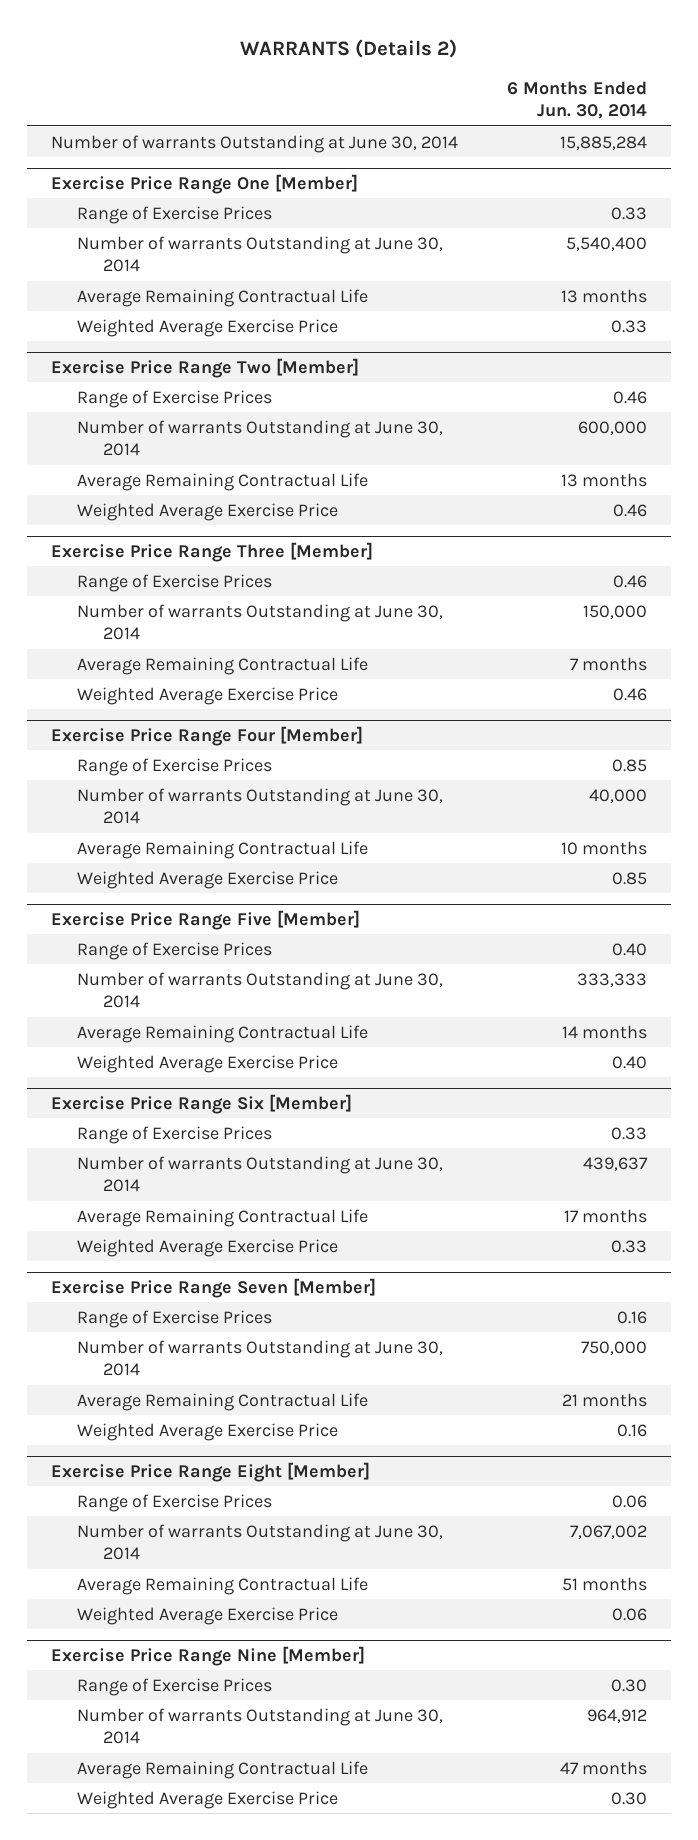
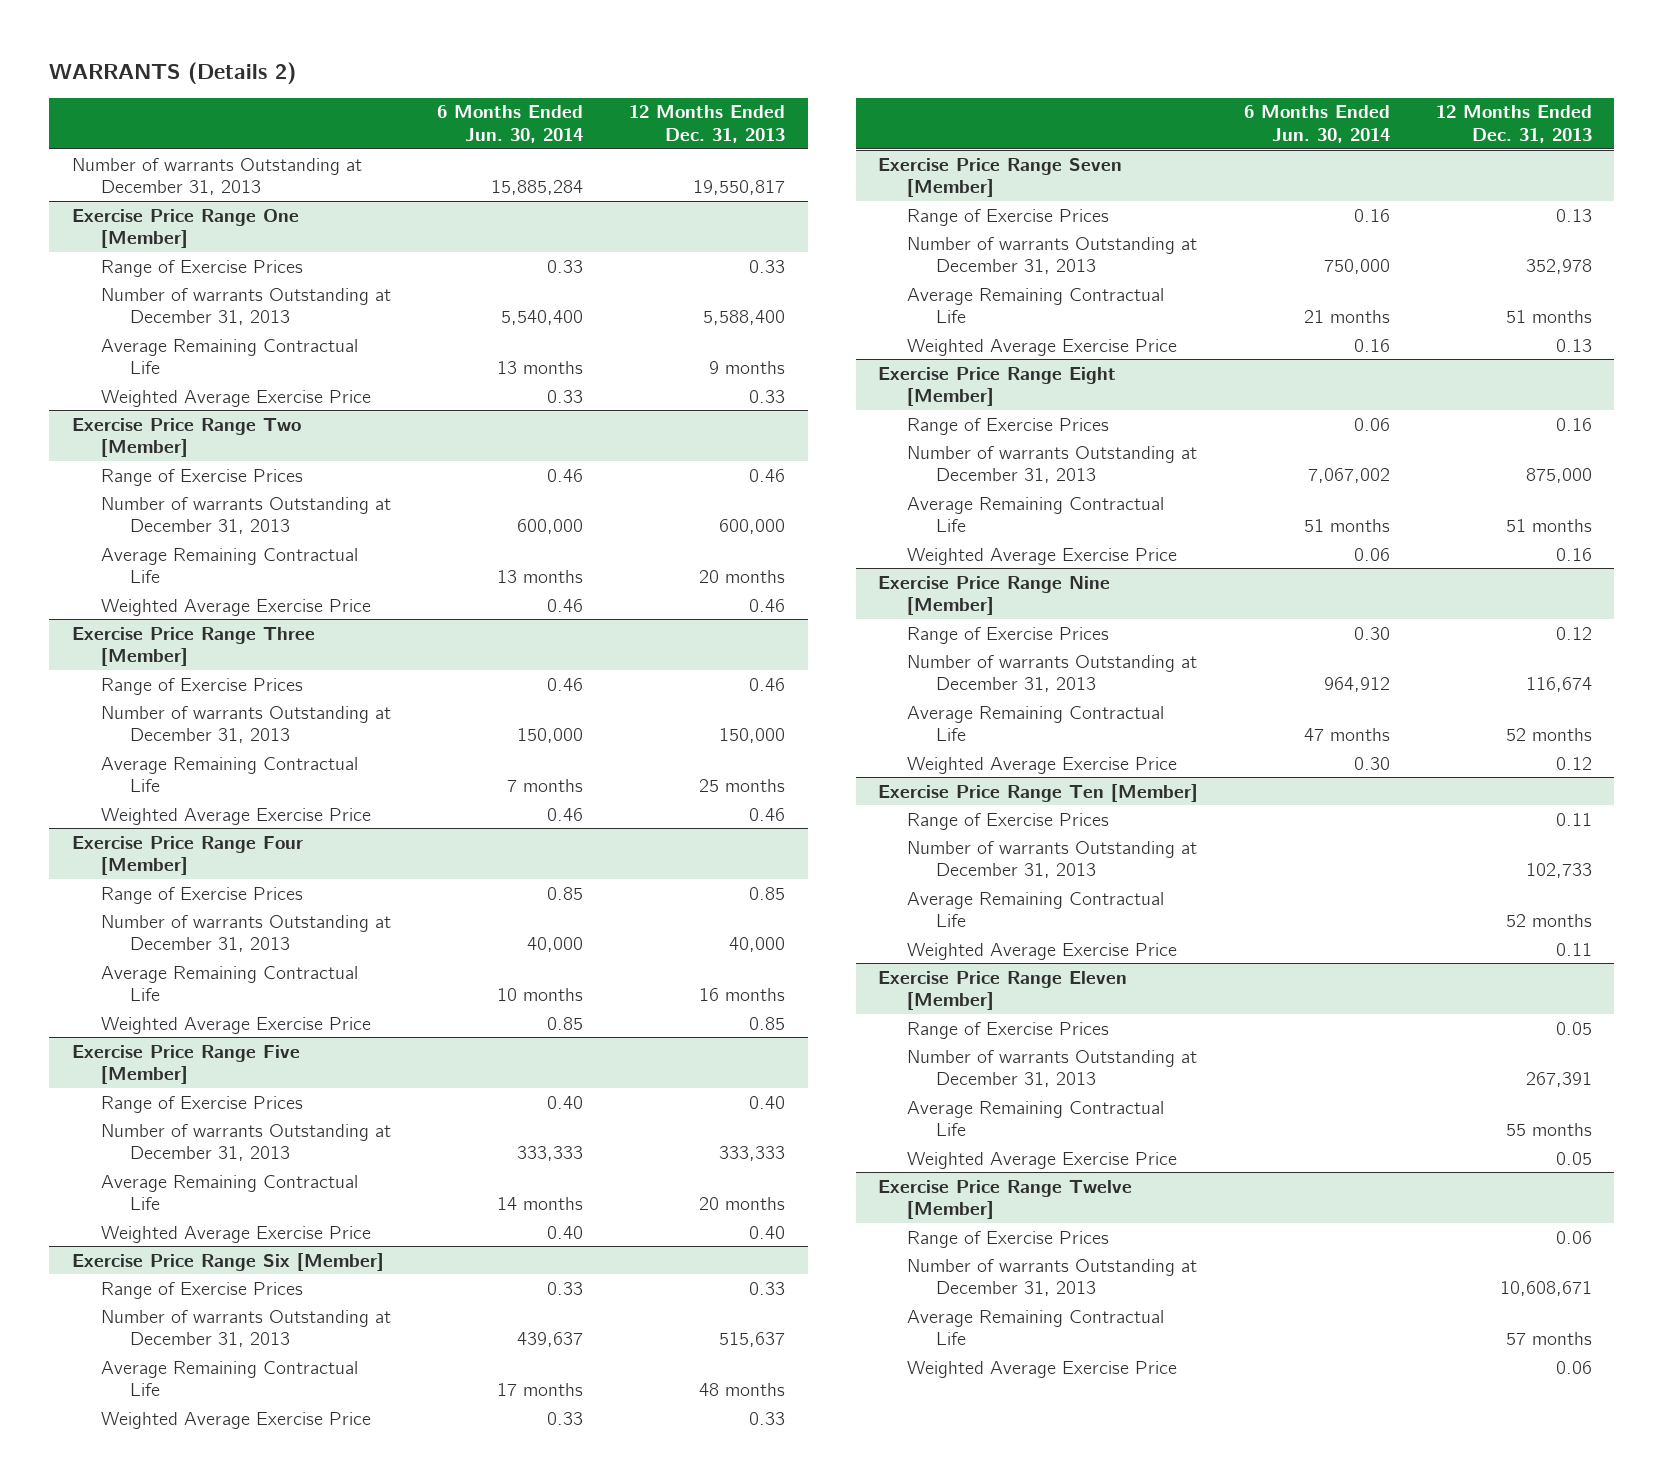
none -> [628,105,785,144] 12 Months Ended Dec. 31, 2013
[51,134,459,153] Number of warrants Outstanding at June 30, 2014 -> [71,157,362,196] Number of warrants Outstanding at December 31, 2013
[77,235,444,273] Number of warrants Outstanding at June 30, 2014 -> [100,287,391,326] Number of warrants Outstanding at December 31, 2013
[77,419,444,457] Number of warrants Outstanding at June 30, 2014 -> [100,496,391,535] Number of warrants Outstanding at December 31, 2013
[77,603,444,641] Number of warrants Outstanding at June 30, 2014 -> [100,705,391,744] Number of warrants Outstanding at December 31, 2013
[77,787,444,825] Number of warrants Outstanding at June 30, 2014 -> [100,914,391,953] Number of warrants Outstanding at December 31, 2013
[77,971,444,1009] Number of warrants Outstanding at June 30, 2014 -> [100,1123,391,1162] Number of warrants Outstanding at December 31, 2013
[77,1155,444,1193] Number of warrants Outstanding at June 30, 2014 -> [100,1309,391,1348] Number of warrants Outstanding at December 31, 2013
[77,1339,444,1377] Number of warrants Outstanding at June 30, 2014 -> [907,236,1198,275] Number of warrants Outstanding at December 31, 2013
[77,1523,444,1561] Number of warrants Outstanding at June 30, 2014 -> [907,445,1198,484] Number of warrants Outstanding at December 31, 2013
[77,1707,444,1745] Number of warrants Outstanding at June 30, 2014 -> [907,654,1198,693] Number of warrants Outstanding at December 31, 2013
none -> [878,783,1199,802] Exercise Price Range Ten [Member]
none -> [907,812,1110,830] Range of Exercise Prices
none -> [907,840,1198,879] Number of warrants Outstanding at December 31, 2013
none -> [907,891,1165,928] Average Remaining Contractual Life
none -> [907,942,1178,960] Weighted Average Exercise Price
none -> [878,970,1128,1011] Exercise Price Range Eleven [Member]
none -> [907,1021,1110,1039] Range of Exercise Prices
none -> [907,1049,1198,1088] Number of warrants Outstanding at December 31, 2013
none -> [907,1100,1165,1137] Average Remaining Contractual Life
none -> [907,1151,1178,1169] Weighted Average Exercise Price
none -> [878,1179,1133,1220] Exercise Price Range Twelve [Member]
none -> [907,1230,1110,1248] Range of Exercise Prices
none -> [907,1258,1198,1297] Number of warrants Outstanding at December 31, 2013
none -> [907,1309,1165,1346] Average Remaining Contractual Life
none -> [907,1360,1178,1378] Weighted Average Exercise Price

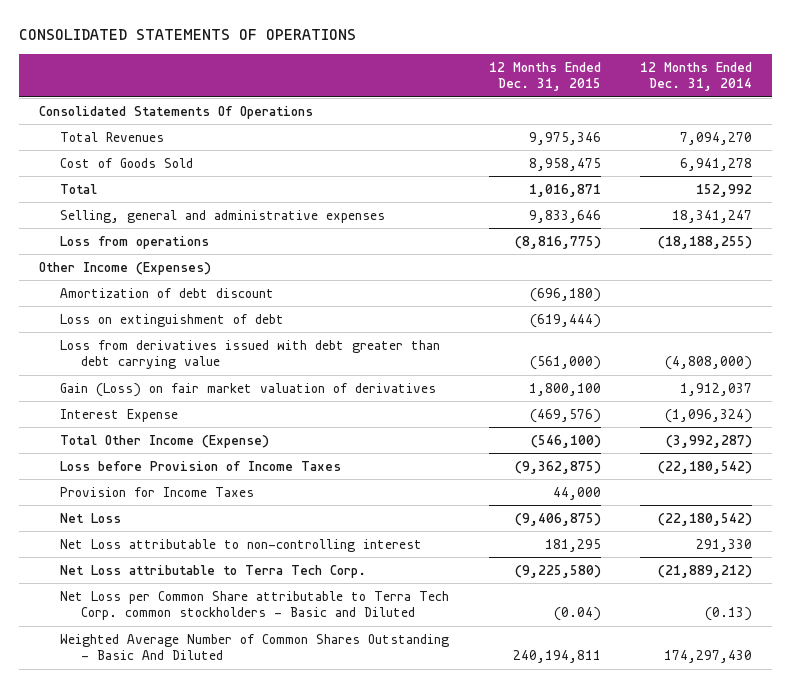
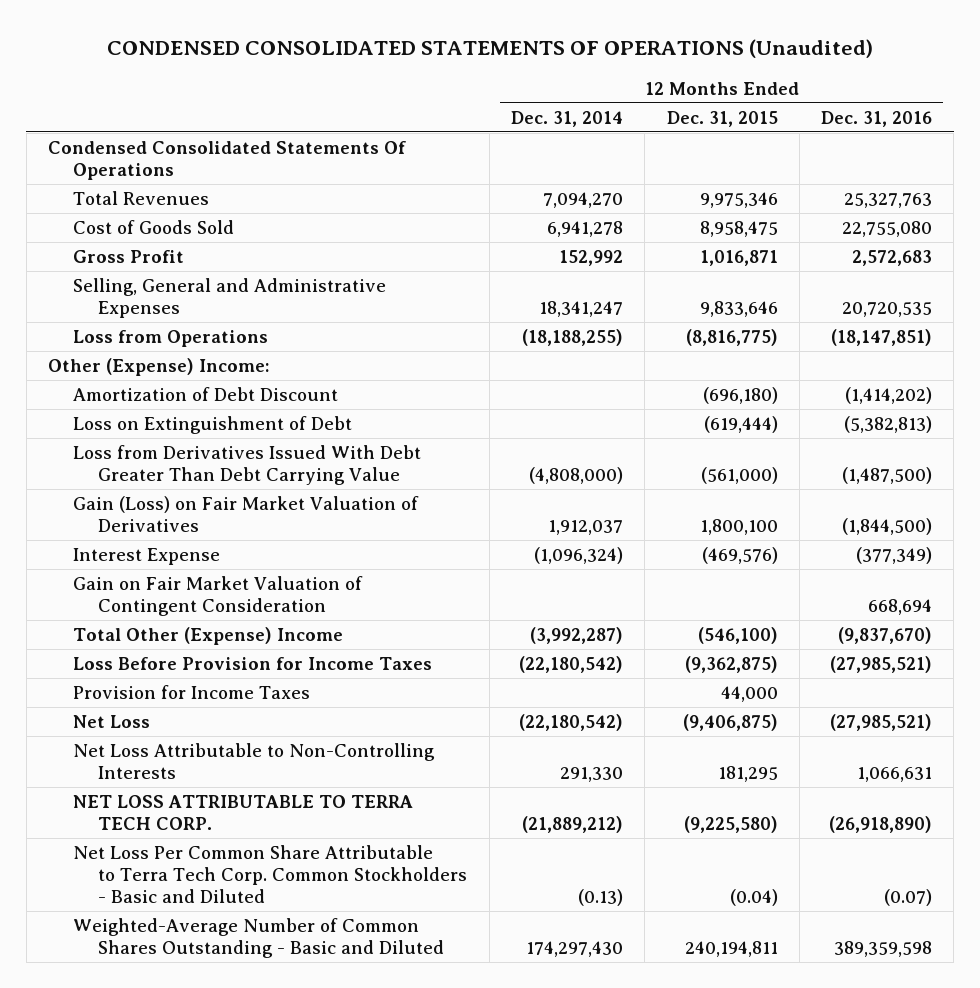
[19,29,357,41] CONSOLIDATED STATEMENTS OF OPERATIONS -> [107,38,874,58] CONDENSED CONSOLIDATED STATEMENTS OF OPERATIONS (Unaudited)
none -> [821,110,933,127] Dec. 31, 2016
[39,105,314,119] Consolidated Statements Of Operations -> [47,140,406,181] Condensed Consolidated Statements Of Operations
[60,183,98,194] Total -> [73,249,185,263] Gross Profit
[60,209,386,223] Selling, general and administrative expenses -> [73,277,387,319] Selling, General and Administrative Expenses
[60,235,210,249] Loss from operations -> [73,329,269,347] Loss from Operations
[39,261,212,275] Other Income (Expenses) -> [47,357,270,376] Other (Expense) Income:
[60,287,275,298] Amortization of debt discount -> [73,386,339,401] Amortization of Debt Discount
[60,313,285,327] Loss on extinguishment of debt -> [73,415,353,434] Loss on Extinguishment of Debt
[60,339,441,370] Loss from derivatives issued with debt greater than debt carrying value -> [73,444,422,486] Loss from Derivatives Issued With Debt Greater Than Debt Carrying Value
[60,382,437,397] Gain (Loss) on fair market valuation of derivatives -> [73,495,420,533] Gain (Loss) on Fair Market Valuation of Derivatives
none -> [73,575,364,617] Gain on Fair Market Valuation of Contingent Consideration
[60,434,270,448] Total Other Income (Expense) -> [73,626,344,645] Total Other (Expense) Income
[60,460,342,471] Loss before Provision of Income Taxes -> [73,656,433,670] Loss Before Provision for Income Taxes
[60,538,423,552] Net Loss attributable to non-controlling interest -> [73,742,436,780] Net Loss Attributable to Non-Controlling Interests
[60,564,367,578] Net Loss attributable to Terra Tech Corp. -> [73,794,414,831] NET LOSS ATTRIBUTABLE TO TERRA TECH CORP.
[60,590,450,621] Net Loss per Common Share attributable to Terra Tech Corp. common stockholders - Basic and Diluted -> [73,844,468,904] Net Loss Per Common Share Attributable to Terra Tech Corp. Common Stockholders - Basic and Diluted
[60,633,450,661] Weighted Average Number of Common Shares Outstanding - Basic And Diluted -> [73,917,445,959] Weighted-Average Number of Common Shares Outstanding - Basic and Diluted

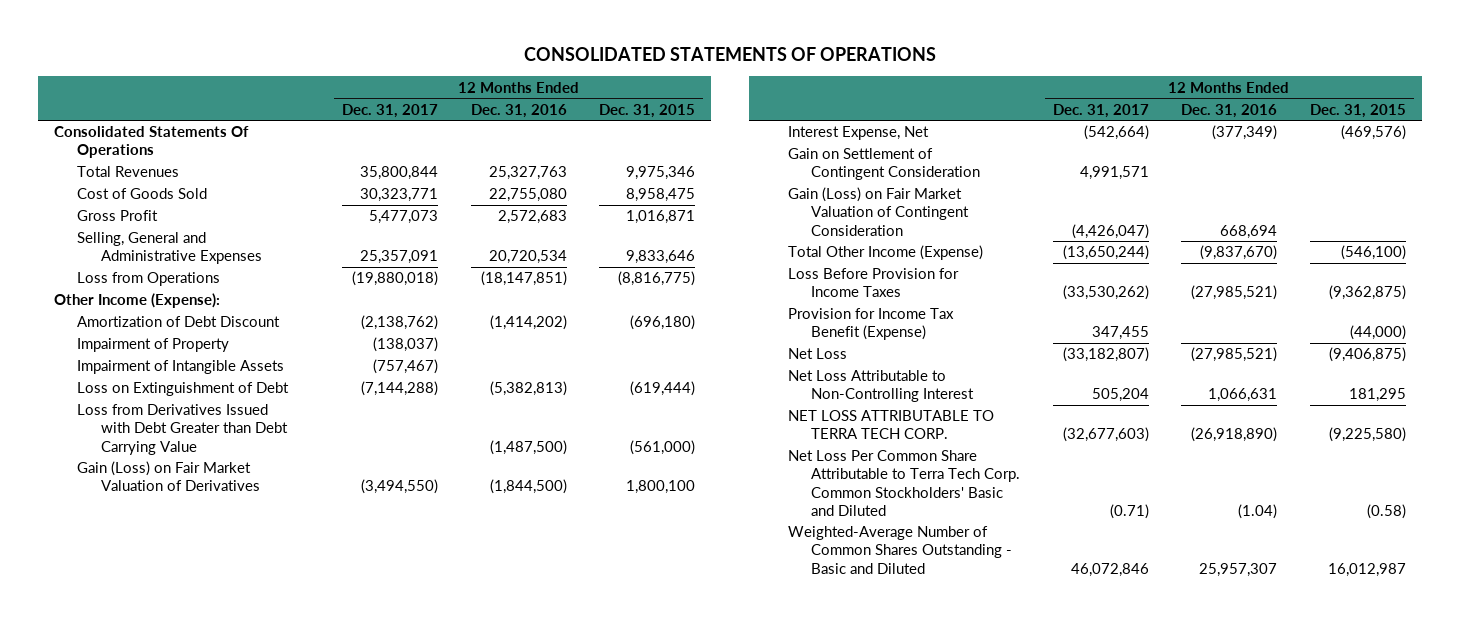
[107,38,874,58] CONDENSED CONSOLIDATED STATEMENTS OF OPERATIONS (Unaudited) -> [523,47,936,62] CONSOLIDATED STATEMENTS OF OPERATIONS
[511,110,624,127] Dec. 31, 2014 -> none
none -> [342,103,439,118] Dec. 31, 2017
[47,140,406,181] Condensed Consolidated Statements Of Operations -> [54,126,250,159] Consolidated Statements Of Operations
[842,302,933,318] 20,720,535 -> [488,250,567,265] 20,720,534
[47,357,270,376] Other (Expense) Income: -> [54,293,221,309] Other Income (Expense):
none -> [77,338,230,353] Impairment of Property
none -> [77,360,285,375] Impairment of Intangible Assets
[73,444,422,486] Loss from Derivatives Issued With Debt Greater Than Debt Carrying Value -> [77,404,288,455] Loss from Derivatives Issued with Debt Greater than Debt Carrying Value
[73,547,221,565] Interest Expense -> [788,126,930,141] Interest Expense, Net
none -> [788,148,981,181] Gain on Settlement of Contingent Consideration
[73,575,364,617] Gain on Fair Market Valuation of Contingent Consideration -> [788,187,970,236] Gain (Loss) on Fair Market Valuation of Contingent Consideration
[73,626,344,645] Total Other (Expense) Income -> [788,245,984,261] Total Other Income (Expense)
[73,684,311,699] Provision for Income Taxes -> [788,308,955,341] Provision for Income Tax Benefit (Expense)
[720,685,778,702] 44,000 -> [1349,325,1406,341] (44,000)
[73,742,436,780] Net Loss Attributable to Non-Controlling Interests -> [788,370,975,403] Net Loss Attributable to Non-Controlling Interest
[73,844,468,904] Net Loss Per Common Share Attributable to Terra Tech Corp. Common Stockholders - Basic and Diluted -> [788,450,1021,516] Net Loss Per Common Share Attributable to Terra Tech Corp. Common Stockholders' Basic and Diluted
[729,889,778,907] (0.04) -> [1366,503,1406,519] (0.58)
[884,889,933,907] (0.07) -> [1238,503,1278,519] (1.04)
[684,941,778,958] 240,194,811 -> [1327,562,1406,577] 16,012,987
[834,941,933,958] 389,359,598 -> [1199,562,1278,577] 25,957,307

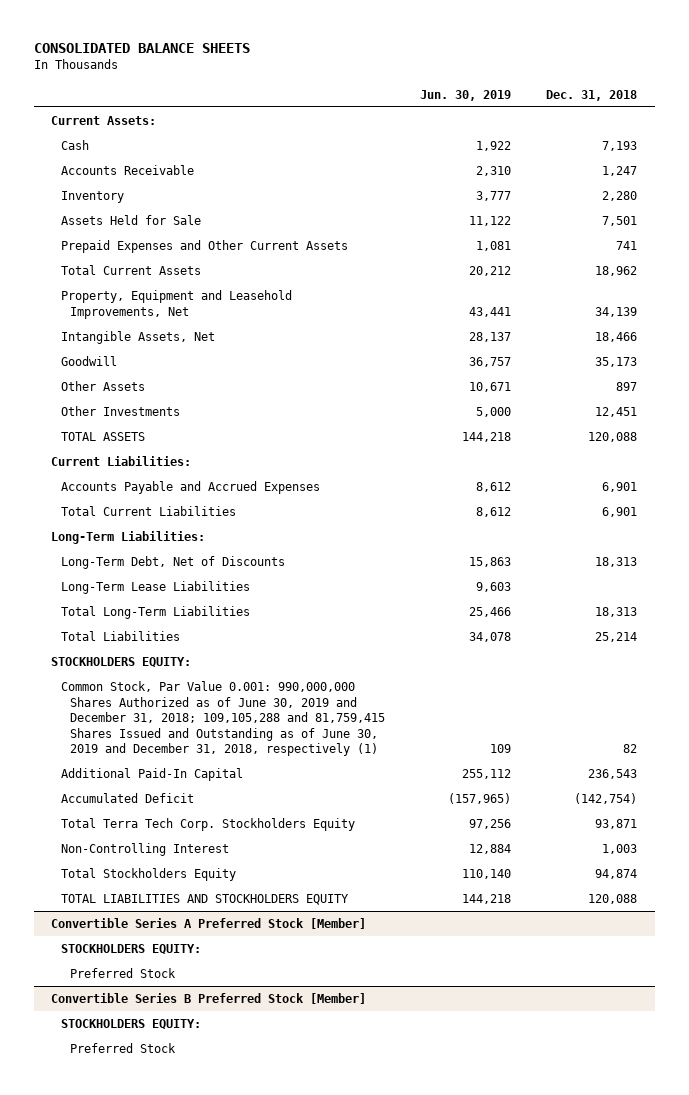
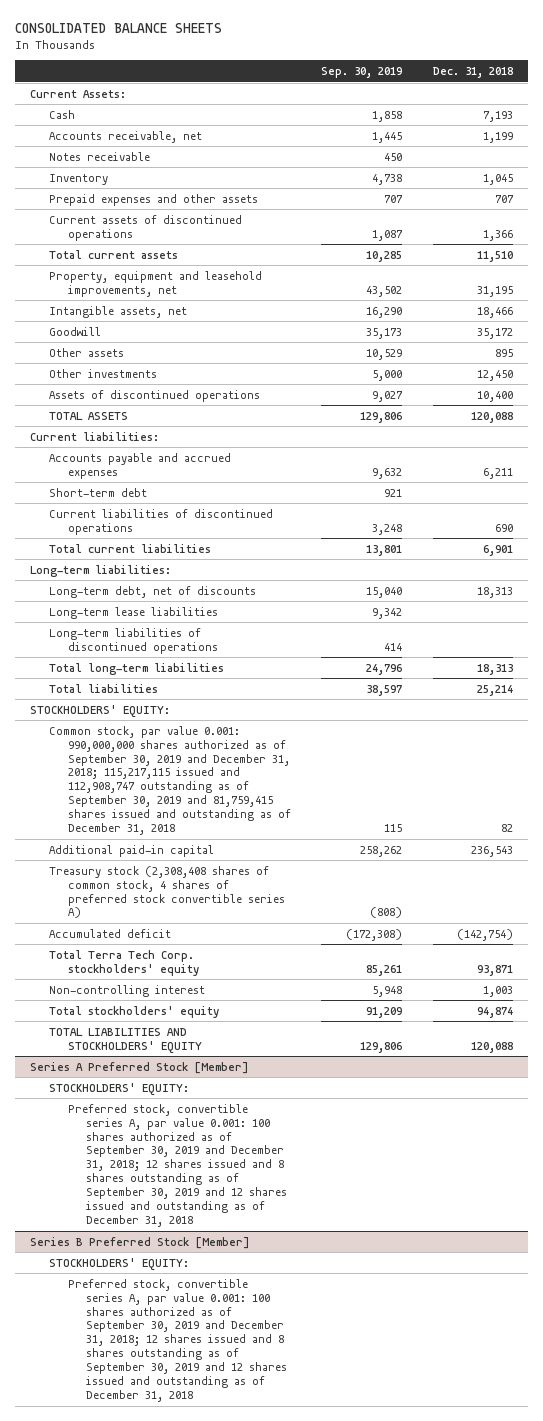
[420,89,512,101] Jun. 30, 2019 -> none
none -> [321,67,403,79] Sep. 30, 2019
[60,214,201,225] Assets Held for Sale -> none
[60,164,194,175] Accounts Receivable -> [48,130,202,143] Accounts receivable, net
[602,165,638,176] 1,247 -> [482,131,513,143] 1,199
none -> [48,151,150,161] Notes receivable
[602,190,638,201] 2,280 -> [482,173,513,185] 1,045
[60,239,348,253] Prepaid Expenses and Other Current Assets -> [48,193,258,206] Prepaid expenses and other assets
[616,240,638,250] 741 -> [494,194,514,203] 707
none -> [48,214,242,241] Current assets of discontinued operations
[60,264,201,275] Total Current Assets -> [48,249,178,259] Total current assets
[595,265,638,276] 18,962 -> [476,250,513,262] 11,510
[60,289,292,319] Property, Equipment and Leasehold Improvements, Net -> [48,270,262,297] Property, equipment and leasehold improvements, net
[595,306,638,317] 34,139 -> [476,285,513,297] 31,195
[60,330,215,344] Intangible Assets, Net -> [48,305,187,318] Intangible assets, net
[595,356,638,367] 35,173 -> [476,327,513,339] 35,172
[60,380,145,391] Other Assets -> [48,347,124,357] Other assets
[616,381,638,391] 897 -> [494,348,513,357] 895
[60,405,180,416] Other Investments -> [48,368,157,378] Other investments
[595,406,638,417] 12,451 -> [476,369,513,381] 12,450
none -> [48,389,260,402] Assets of discontinued operations
[51,455,192,466] Current Liabilities: -> [30,431,160,441] Current liabilities:
[60,480,320,494] Accounts Payable and Accrued Expenses -> [48,452,231,479] Accounts payable and accrued expenses
[602,481,638,492] 6,901 -> [482,467,513,479] 6,211
none -> [48,487,147,497] Short-term debt
none -> [48,508,273,535] Current liabilities of discontinued operations
[60,505,236,516] Total Current Liabilities -> [48,543,211,553] Total current liabilities
[51,530,206,544] Long-Term Liabilities: -> [30,564,172,577] Long-term liabilities:
[60,555,285,569] Long-Term Debt, Net of Discounts -> [48,585,256,598] Long-term debt, net of discounts
[60,580,250,594] Long-Term Lease Liabilities -> [48,606,218,619] Long-term lease liabilities
none -> [48,627,218,654] Long-term liabilities of discontinued operations
[60,605,250,619] Total Long-Term Liabilities -> [48,662,224,675] Total long-term liabilities
[60,630,180,641] Total Liabilities -> [48,683,158,693] Total liabilities
[51,656,192,667] STOCKHOLDERS EQUITY: -> [30,704,171,718] STOCKHOLDERS' EQUITY:
[60,680,386,757] Common Stock, Par Value 0.001: 990,000,000 Shares Authorized as of June 30, 2019 and December 31, 2018; 109,105,288 and 81,759,415 Shares Issued and Outstanding as of June 30, 2019 and December 31, 2018, respectively (1) -> [48,725,291,836] Common stock, par value 0.001: 990,000,000 shares authorized as of September 30, 2019 and December 31, 2018; 115,217,115 issued and 112,908,747 outstanding as of September 30, 2019 and 81,759,415 shares issued and outstanding as of December 31, 2018
[60,767,243,781] Additional Paid-In Capital -> [48,844,214,857] Additional paid-in capital
none -> [48,865,285,919] Treasury stock (2,308,408 shares of common stock, 4 shares of preferred stock convertible series A)
[60,792,194,803] Accumulated Deficit -> [48,928,171,938] Accumulated deficit
[60,817,355,831] Total Terra Tech Corp. Stockholders Equity -> [48,949,199,976] Total Terra Tech Corp. stockholders' equity
[60,842,229,856] Non-Controlling Interest -> [48,984,205,997] Non-controlling interest
[60,867,236,881] Total Stockholders Equity -> [48,1005,219,1018] Total stockholders' equity
[60,893,349,905] TOTAL LIABILITIES AND STOCKHOLDERS EQUITY -> [48,1027,202,1054] TOTAL LIABILITIES AND STOCKHOLDERS' EQUITY
[51,917,367,929] Convertible Series A Preferred Stock [Member] -> [30,1061,250,1074] Series A Preferred Stock [Member]
[60,943,201,954] STOCKHOLDERS EQUITY: -> [48,1082,189,1096] STOCKHOLDERS' EQUITY:
[70,967,177,978] Preferred Stock -> [67,1103,288,1228] Preferred stock, convertible series A, par value 0.001: 100 shares authorized as of September 30, 2019 and December 31, 2018; 12 shares issued and 8 shares outstanding as of September 30, 2019 and 12 shares issued and outstanding as of December 31, 2018
[51,992,367,1004] Convertible Series B Preferred Stock [Member] -> [30,1236,251,1249] Series B Preferred Stock [Member]
[60,1018,201,1029] STOCKHOLDERS EQUITY: -> [48,1257,189,1271] STOCKHOLDERS' EQUITY:
[70,1042,177,1053] Preferred Stock -> [67,1278,288,1403] Preferred stock, convertible series A, par value 0.001: 100 shares authorized as of September 30, 2019 and December 31, 2018; 12 shares issued and 8 shares outstanding as of September 30, 2019 and 12 shares issued and outstanding as of December 31, 2018

